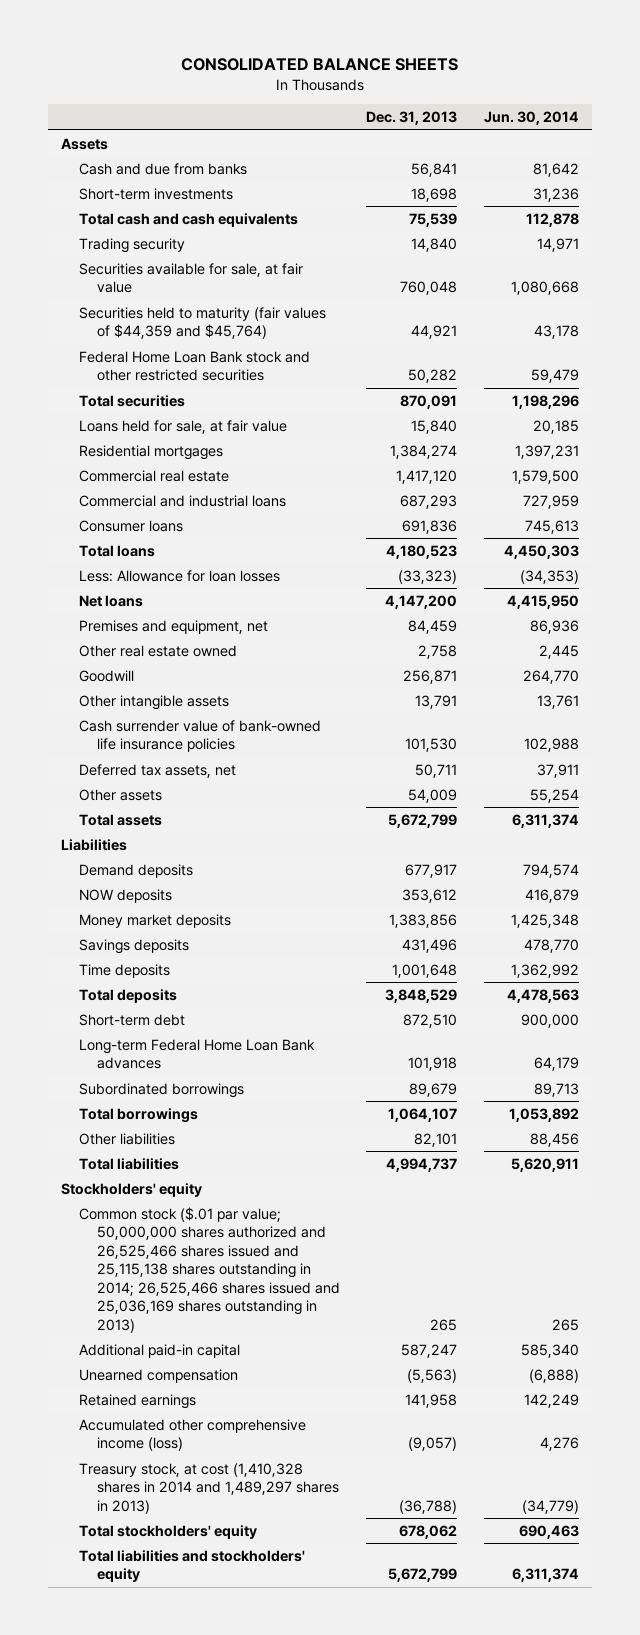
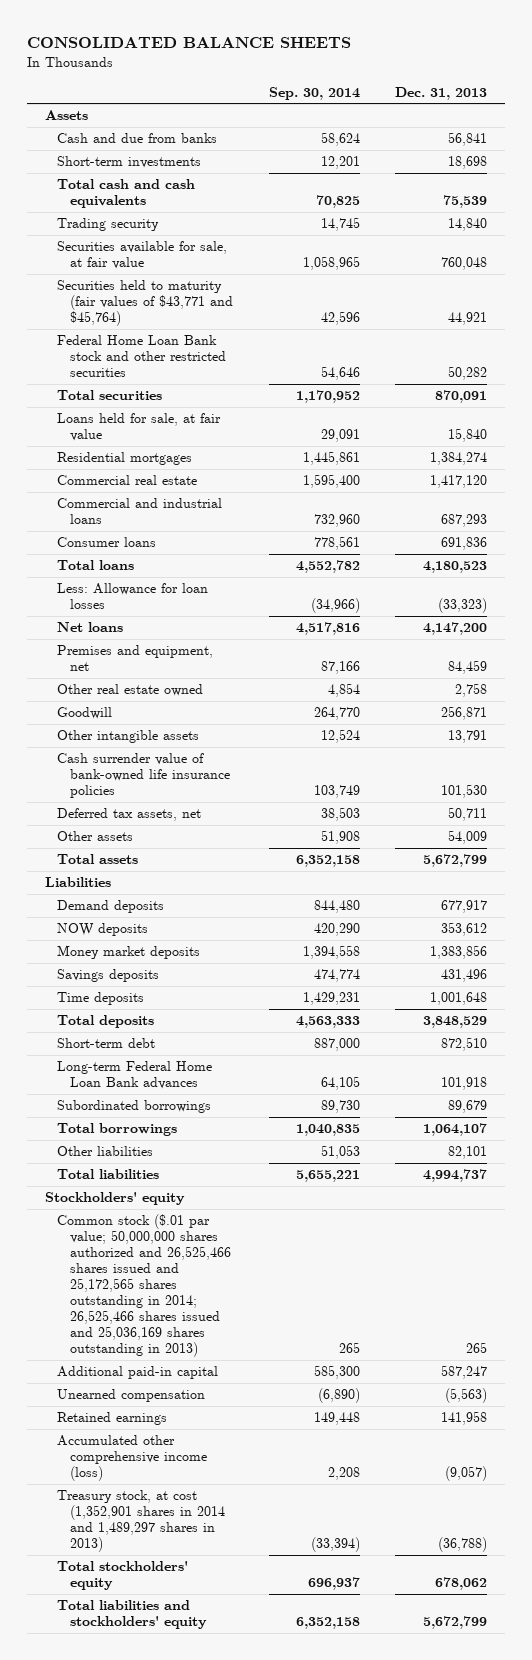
[483,111,579,126] Jun. 30, 2014 -> none
none -> [268,86,360,100] Sep. 30, 2014
[79,306,327,340] Securities held to maturity (fair values of $44,359 and $45,764) -> [57,280,234,327] Securities held to maturity (fair values of $43,771 and $45,764)
[79,1206,341,1333] Common stock ($.01 par value; 50,000,000 shares authorized and 26,525,466 shares issued and 25,115,138 shares outstanding in 2014; 26,525,466 shares issued and 25,036,169 shares outstanding in 2013) -> [57,1214,232,1357] Common stock ($.01 par value; 50,000,000 shares authorized and 26,525,466 shares issued and 25,172,565 shares outstanding in 2014; 26,525,466 shares issued and 25,036,169 shares outstanding in 2013)
[79,1462,340,1514] Treasury stock, at cost (1,410,328 shares in 2014 and 1,489,297 shares in 2013) -> [57,1490,226,1553] Treasury stock, at cost (1,352,901 shares in 2014 and 1,489,297 shares in 2013)

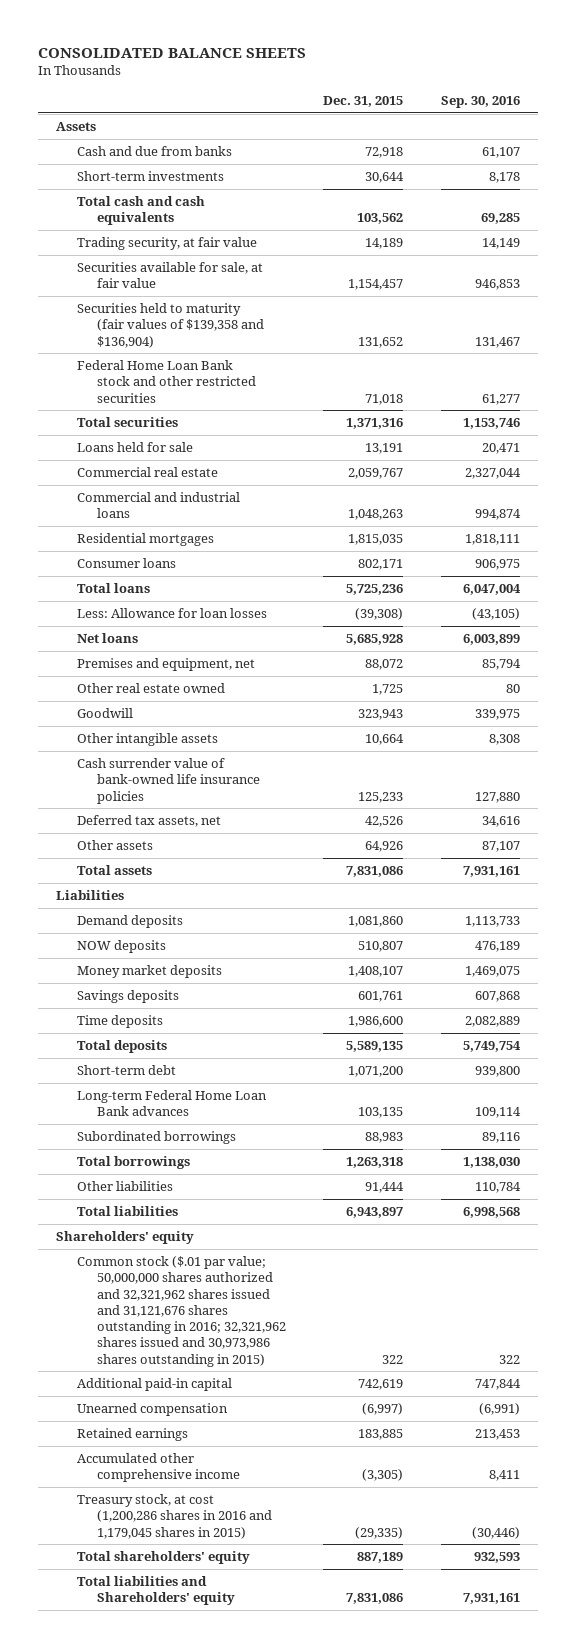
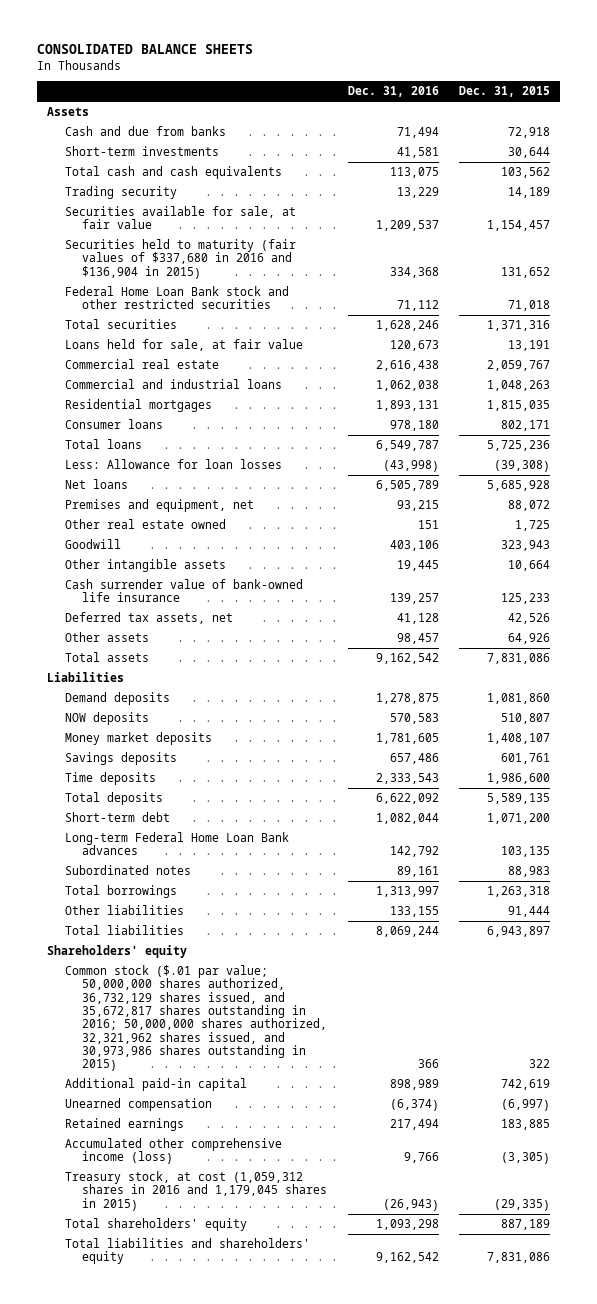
[440,95,520,108] Sep. 30, 2016 -> none
none -> [347,86,439,98] Dec. 31, 2016
[76,236,257,250] Trading security, at fair value -> [64,186,177,200] Trading security
[76,302,264,348] Securities held to maturity (fair values of $139,358 and $136,904) -> [64,239,296,279] Securities held to maturity (fair values of $337,680 in 2016 and $136,904 in 2015)
[76,441,193,452] Loans held for sale -> [64,339,303,352] Loans held for sale, at fair value
[76,757,260,804] Cash surrender value of bank-owned life insurance policies -> [64,579,303,603] Cash surrender value of bank-owned life insurance
[76,1130,236,1144] Subordinated borrowings -> [64,865,191,876] Subordinated notes
[76,1255,286,1367] Common stock ($.01 par value; 50,000,000 shares authorized and 32,321,962 shares issued and 31,121,676 shares outstanding in 2016; 32,321,962 shares issued and 30,973,986 shares outstanding in 2015) -> [64,965,328,1072] Common stock ($.01 par value; 50,000,000 shares authorized, 36,732,129 shares issued, and 35,672,817 shares outstanding in 2016; 50,000,000 shares authorized, 32,321,962 shares issued, and 30,973,986 shares outstanding in 2015)
[76,1452,240,1483] Accumulated other comprehensive income -> [64,1138,282,1165] Accumulated other comprehensive income (loss)
[76,1493,272,1539] Treasury stock, at cost (1,200,286 shares in 2016 and 1,179,045 shares in 2015) -> [64,1171,328,1211] Treasury stock, at cost (1,059,312 shares in 2016 and 1,179,045 shares in 2015)
[76,1575,235,1606] Total liabilities and Shareholders' equity -> [64,1238,310,1265] Total liabilities and shareholders' equity

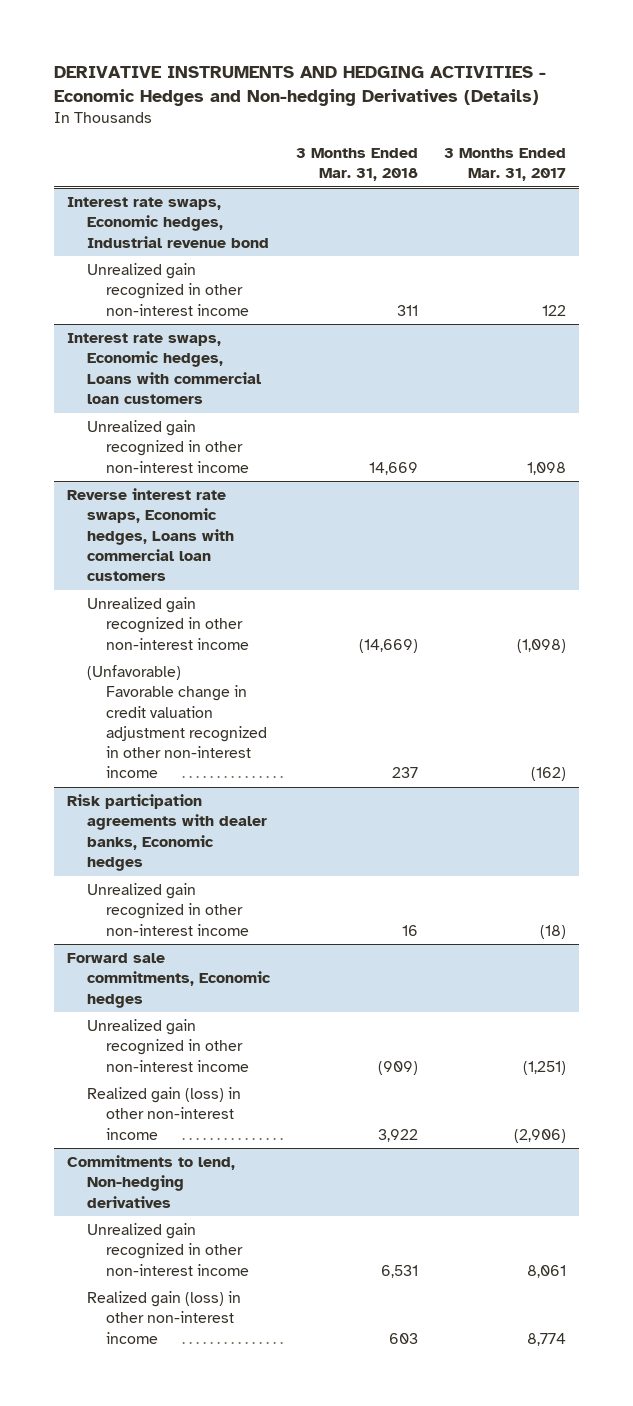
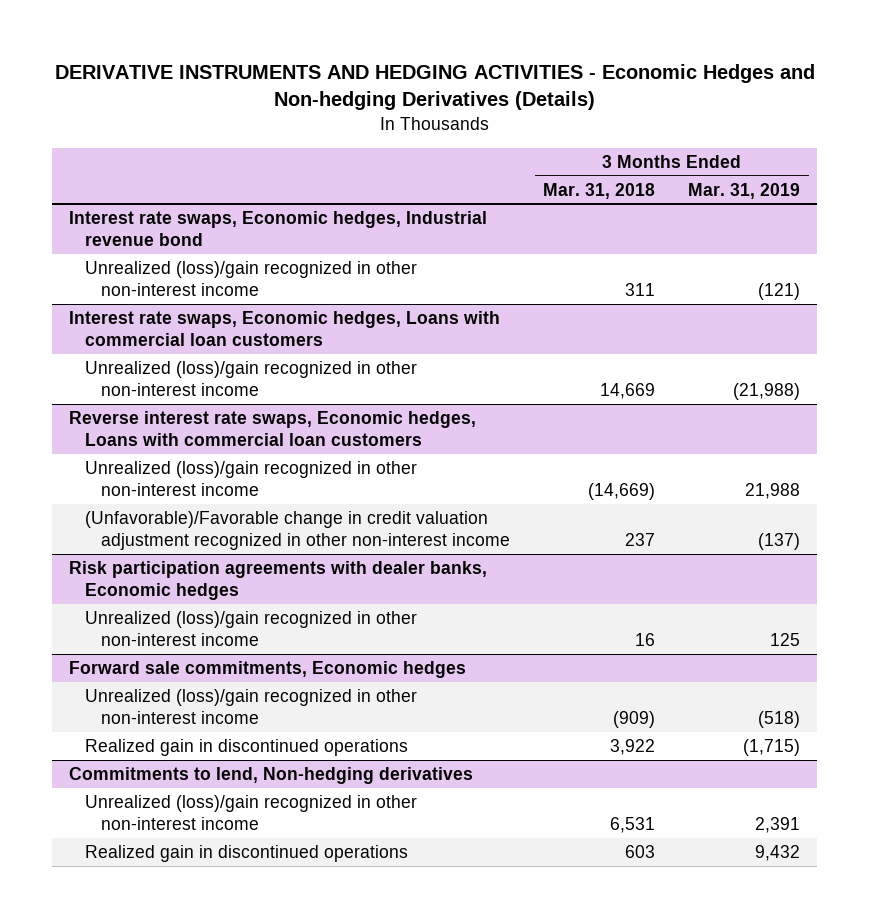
[444,148,567,182] 3 Months Ended Mar. 31, 2017 -> none
none -> [688,182,801,199] Mar. 31, 2019
[86,263,250,316] Unrealized gain recognized in other non-interest income -> [84,261,417,296] Unrealized (loss)/gain recognized in other non-interest income
[86,420,250,473] Unrealized gain recognized in other non-interest income -> [84,361,417,396] Unrealized (loss)/gain recognized in other non-interest income
[86,597,250,650] Unrealized gain recognized in other non-interest income -> [84,461,417,496] Unrealized (loss)/gain recognized in other non-interest income
[86,665,268,779] (Unfavorable) Favorable change in credit valuation adjustment recognized in other non-interest income -> [84,511,510,550] (Unfavorable)/Favorable change in credit valuation adjustment recognized in other non-interest income
[86,883,250,936] Unrealized gain recognized in other non-interest income -> [84,611,417,646] Unrealized (loss)/gain recognized in other non-interest income
[86,1019,250,1072] Unrealized gain recognized in other non-interest income -> [84,689,417,724] Unrealized (loss)/gain recognized in other non-interest income
[86,1087,241,1140] Realized gain (loss) in other non-interest income -> [84,739,408,757] Realized gain in discontinued operations
[86,1223,250,1276] Unrealized gain recognized in other non-interest income -> [84,795,417,830] Unrealized (loss)/gain recognized in other non-interest income
[86,1291,241,1344] Realized gain (loss) in other non-interest income -> [84,845,408,863] Realized gain in discontinued operations

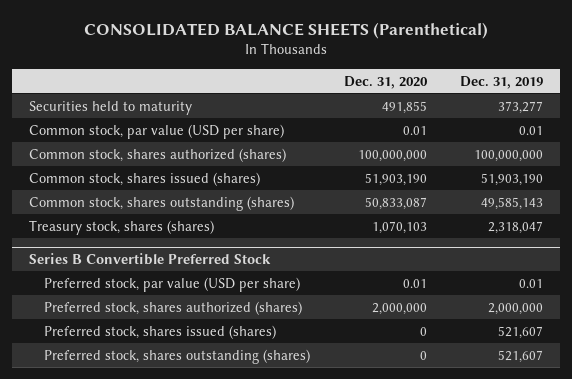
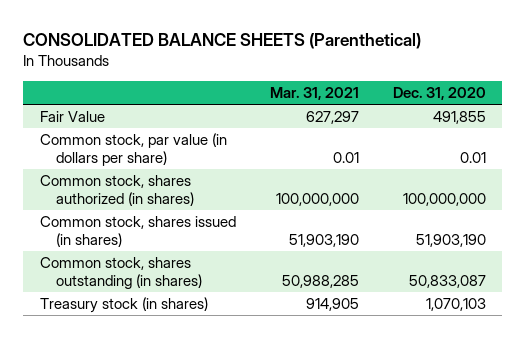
[460,75,544,89] Dec. 31, 2019 -> none
none -> [269,87,359,101] Mar. 31, 2021
[28,252,271,265] Series B Convertible Preferred Stock -> none
[44,276,301,292] Preferred stock, par value (USD per share) -> none
[44,300,303,315] Preferred stock, shares authorized (shares) -> none
[44,324,277,339] Preferred stock, shares issued (shares) -> none
[44,348,311,364] Preferred stock, shares outstanding (shares) -> none
[28,100,192,115] Securities held to maturity -> [39,110,105,122] Fair Value
[28,123,284,139] Common stock, par value (USD per share) -> [39,132,227,167] Common stock, par value (in dollars per share)
[28,147,286,162] Common stock, shares authorized (shares) -> [39,174,195,207] Common stock, shares authorized (in shares)
[28,171,260,186] Common stock, shares issued (shares) -> [39,215,236,248] Common stock, shares issued (in shares)
[28,195,294,211] Common stock, shares outstanding (shares) -> [39,256,203,290] Common stock, shares outstanding (in shares)
[28,219,214,235] Treasury stock, shares (shares) -> [39,296,208,313] Treasury stock (in shares)

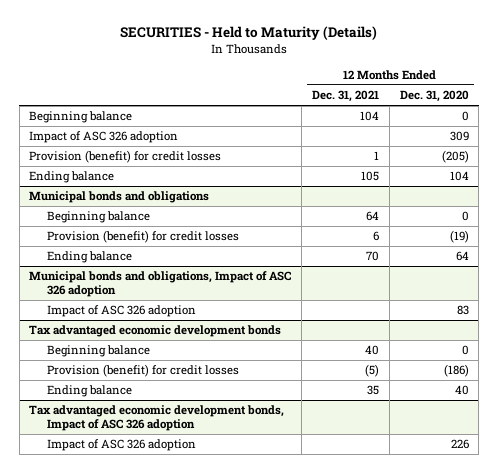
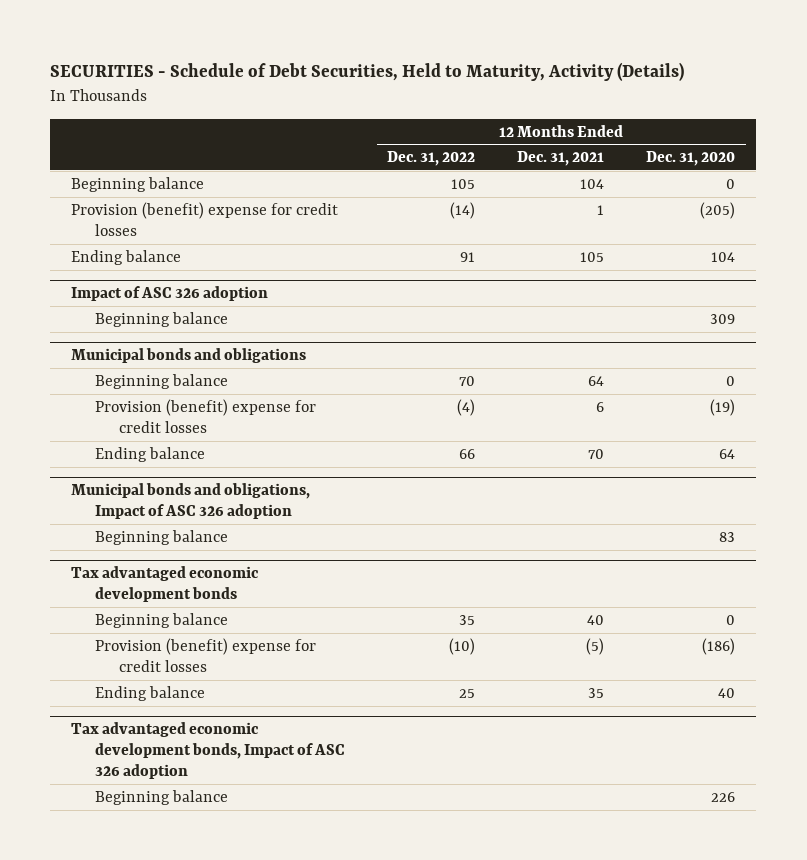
[119,26,377,41] SECURITIES - Held to Maturity (Details) -> [50,62,685,82] SECURITIES - Schedule of Debt Securities, Held to Maturity, Activity (Details)
none -> [387,151,476,167] Dec. 31, 2022
[29,131,179,144] Impact of ASC 326 adoption -> none
[29,150,222,164] Provision (benefit) for credit losses -> [71,201,339,236] Provision (benefit) expense for credit losses
none -> [71,286,269,302] Impact of ASC 326 adoption
none -> [95,311,229,327] Beginning balance
[46,230,239,244] Provision (benefit) for credit losses -> [95,398,317,433] Provision (benefit) expense for credit losses
[46,305,196,318] Impact of ASC 326 adoption -> none
none -> [95,529,229,545] Beginning balance
[46,364,239,378] Provision (benefit) for credit losses -> [95,637,317,672] Provision (benefit) expense for credit losses
[46,439,196,452] Impact of ASC 326 adoption -> [95,789,229,805] Beginning balance

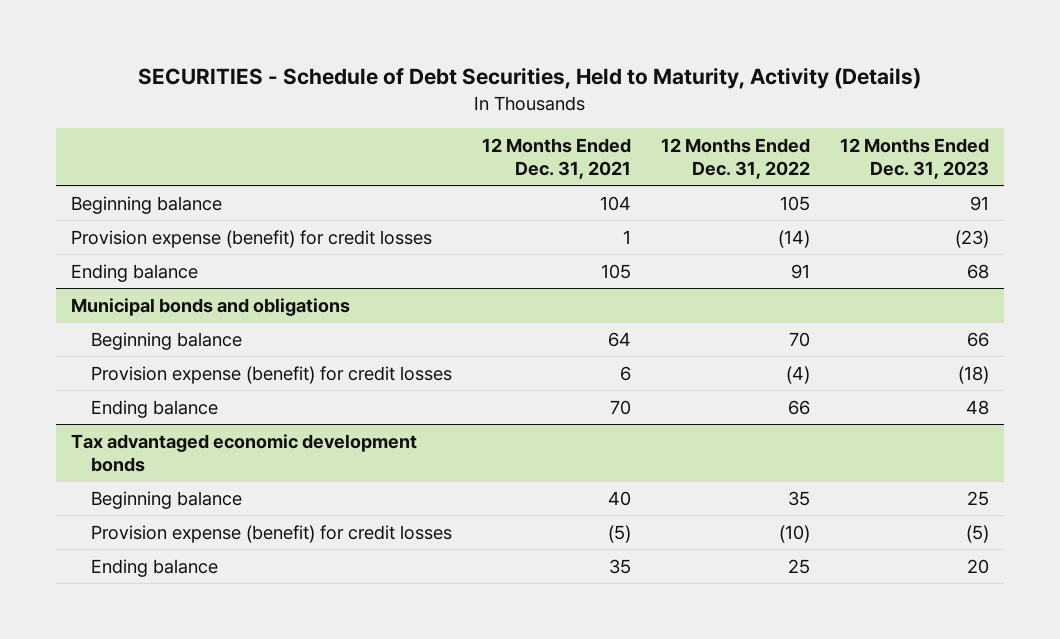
[646,151,736,167] Dec. 31, 2020 -> none
none -> [840,137,990,179] 12 Months Ended Dec. 31, 2023
[71,201,339,236] Provision (benefit) expense for credit losses -> [70,229,432,248] Provision expense (benefit) for credit losses
[71,286,269,302] Impact of ASC 326 adoption -> none
[95,311,229,327] Beginning balance -> none
[95,398,317,433] Provision (benefit) expense for credit losses -> [91,365,453,384] Provision expense (benefit) for credit losses
[71,483,311,520] Municipal bonds and obligations, Impact of ASC 326 adoption -> none
[95,529,229,545] Beginning balance -> none
[95,637,317,672] Provision (benefit) expense for credit losses -> [91,524,453,543] Provision expense (benefit) for credit losses
[71,722,346,780] Tax advantaged economic development bonds, Impact of ASC 326 adoption -> none
[95,789,229,805] Beginning balance -> none

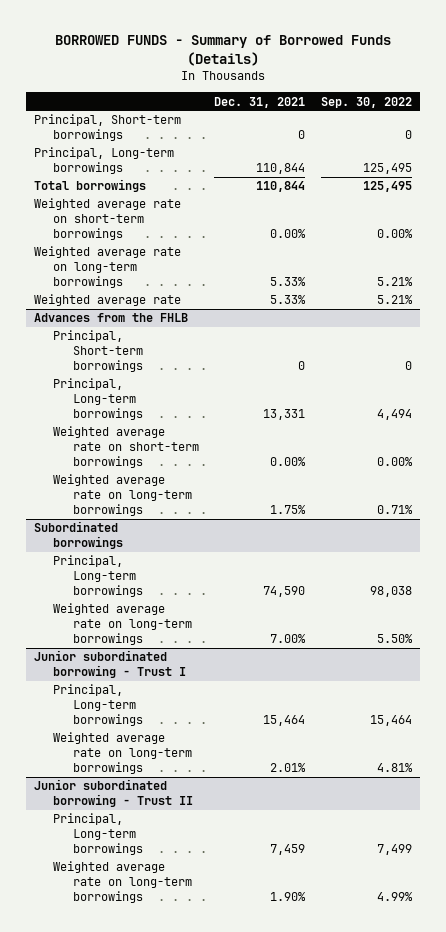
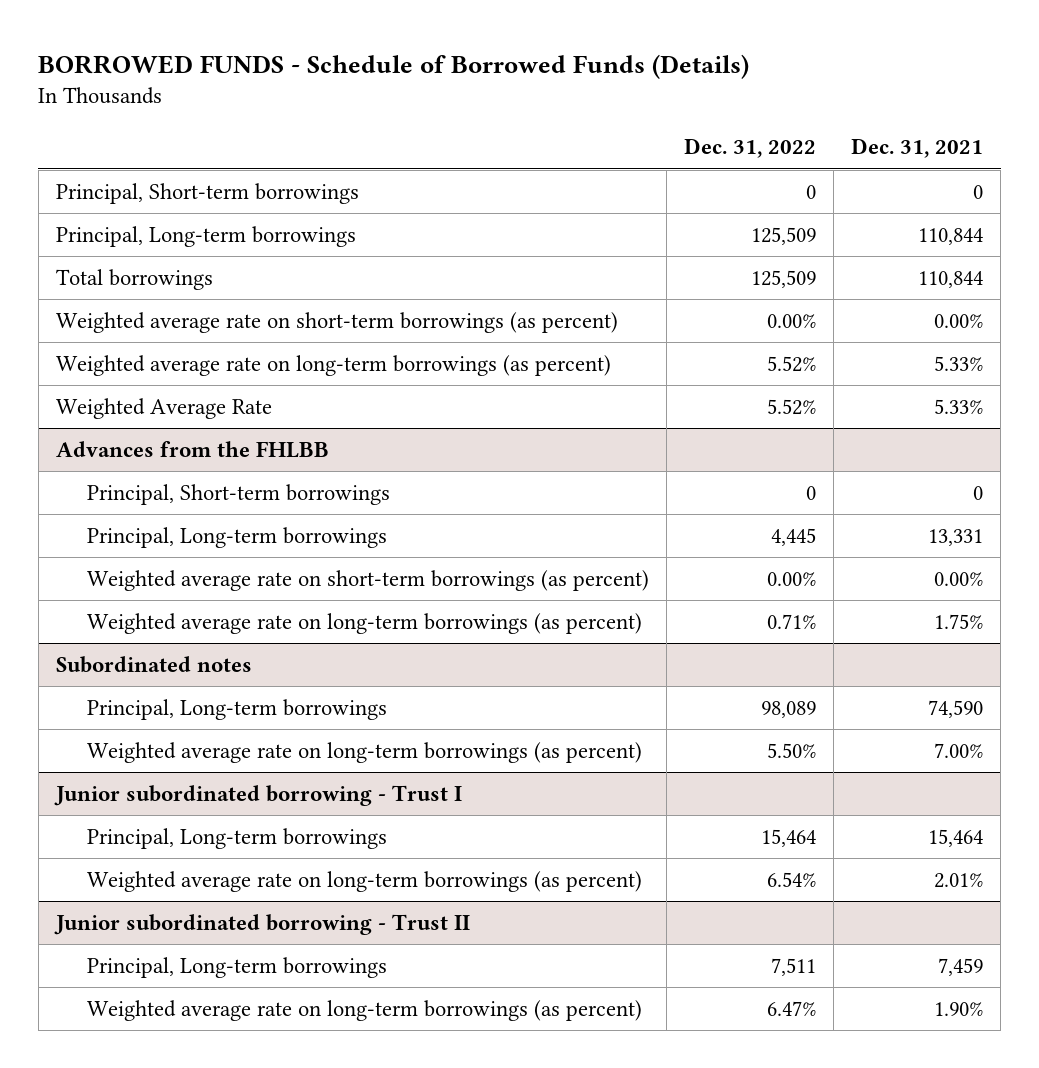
[55,35,392,66] BORROWED FUNDS - Summary of Borrowed Funds (Details) -> [38,54,750,80] BORROWED FUNDS - Schedule of Borrowed Funds (Details)
[321,96,413,108] Sep. 30, 2022 -> none
none -> [684,138,817,159] Dec. 31, 2022
[34,198,182,241] Weighted average rate on short-term borrowings -> [55,311,618,333] Weighted average rate on short-term borrowings (as percent)
[34,246,182,289] Weighted average rate on long-term borrowings -> [55,354,611,376] Weighted average rate on long-term borrowings (as percent)
[34,294,182,307] Weighted average rate -> [55,397,272,419] Weighted Average Rate
[34,313,189,323] Advances from the FHLB -> [55,440,329,458] Advances from the FHLBB
[53,426,199,469] Weighted average rate on short-term borrowings -> [87,569,650,591] Weighted average rate on short-term borrowings (as percent)
[53,474,192,517] Weighted average rate on long-term borrowings -> [87,612,643,634] Weighted average rate on long-term borrowings (as percent)
[34,521,124,550] Subordinated borrowings -> [55,655,252,673] Subordinated notes
[53,603,192,646] Weighted average rate on long-term borrowings -> [87,741,643,763] Weighted average rate on long-term borrowings (as percent)
[53,732,192,775] Weighted average rate on long-term borrowings -> [87,870,643,892] Weighted average rate on long-term borrowings (as percent)
[53,861,192,904] Weighted average rate on long-term borrowings -> [87,999,643,1021] Weighted average rate on long-term borrowings (as percent)

